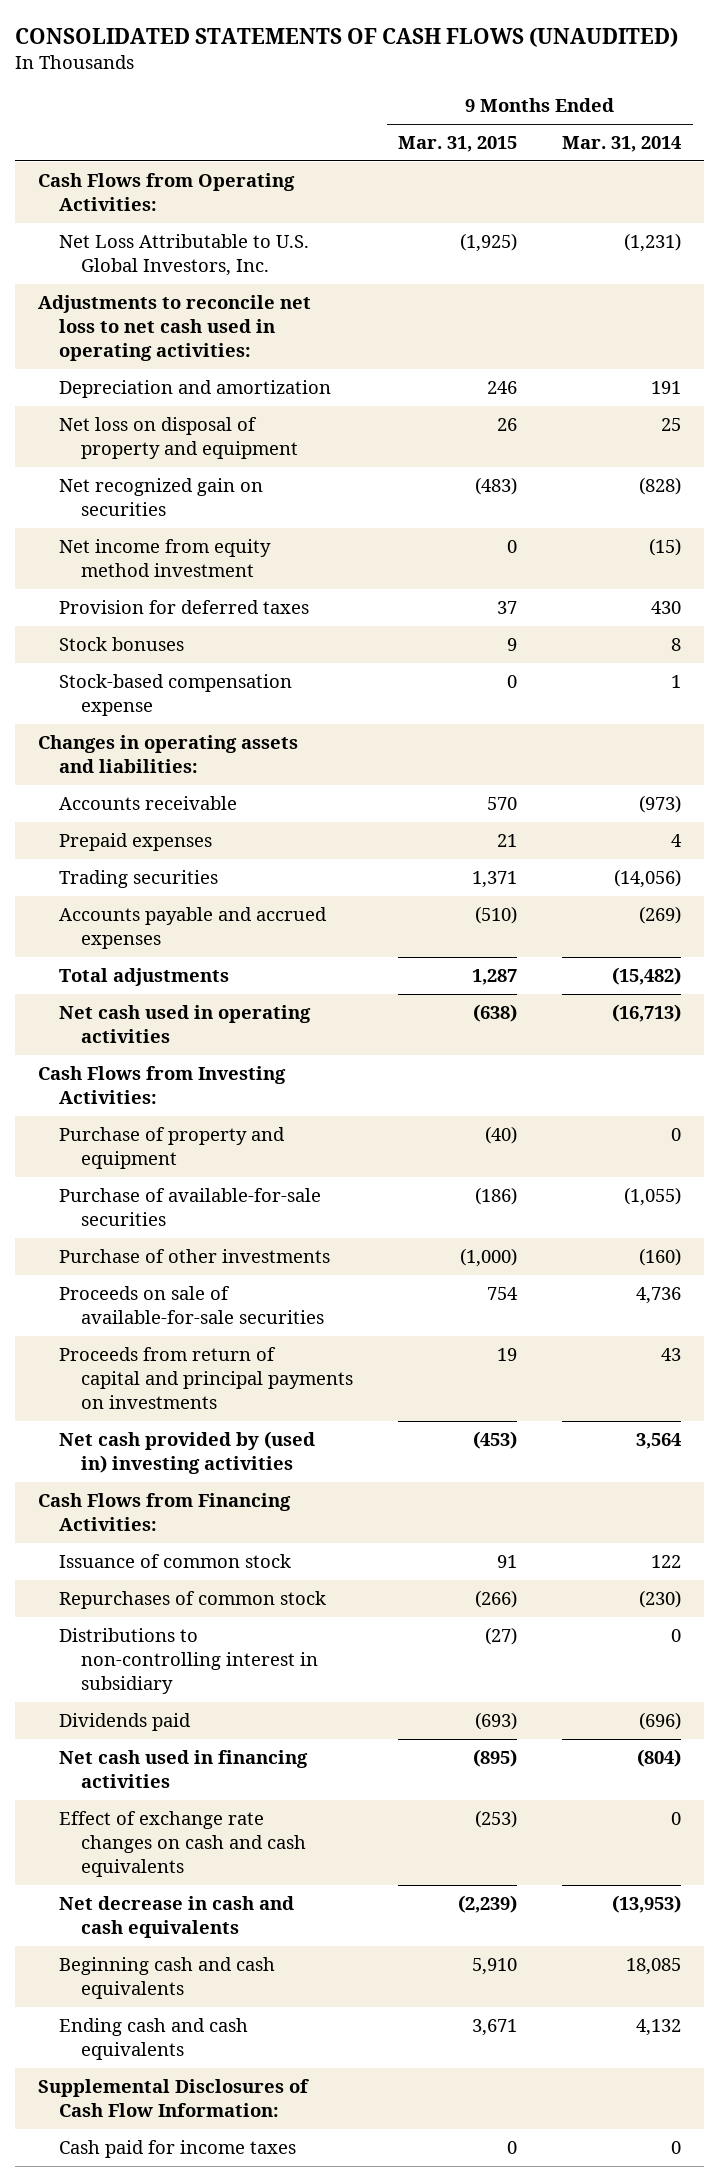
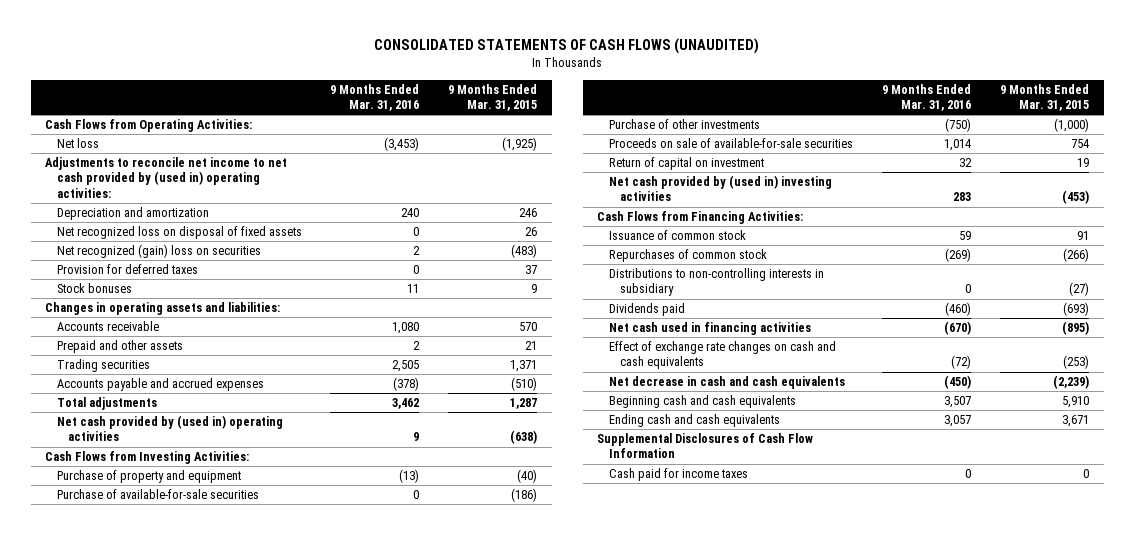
[562,136,682,153] Mar. 31, 2014 -> none
none -> [330,83,420,112] 9 Months Ended Mar. 31, 2016
[59,233,310,276] Net Loss Attributable to U.S. Global Investors, Inc. -> [56,137,99,148] Net loss
[37,294,311,361] Adjustments to reconcile net loss to net cash used in operating activities: -> [45,156,288,198] Adjustments to reconcile net income to net cash provided by (used in) operating activities:
[59,416,298,459] Net loss on disposal of property and equipment -> none
[59,538,272,577] Net income from equity method investment -> none
none -> [56,225,302,239] Net recognized loss on disposal of fixed assets
[59,477,264,516] Net recognized gain on securities -> [56,243,261,258] Net recognized (gain) loss on securities
[59,673,293,716] Stock-based compensation expense -> none
[59,832,213,851] Prepaid expenses -> [56,339,183,353] Prepaid and other assets
[59,1004,312,1043] Net cash used in operating activities -> [56,414,283,442] Net cash provided by (used in) operating activities
[59,1346,353,1409] Proceeds from return of capital and principal payments on investments -> [608,156,764,170] Return of capital on investment
[59,1627,318,1694] Distributions to non-controlling interest in subsidiary -> [608,267,824,297] Distributions to non-controlling interests in subsidiary
[37,2078,309,2117] Supplemental Disclosures of Cash Flow Information: -> [597,432,814,459] Supplemental Disclosures of Cash Flow Information

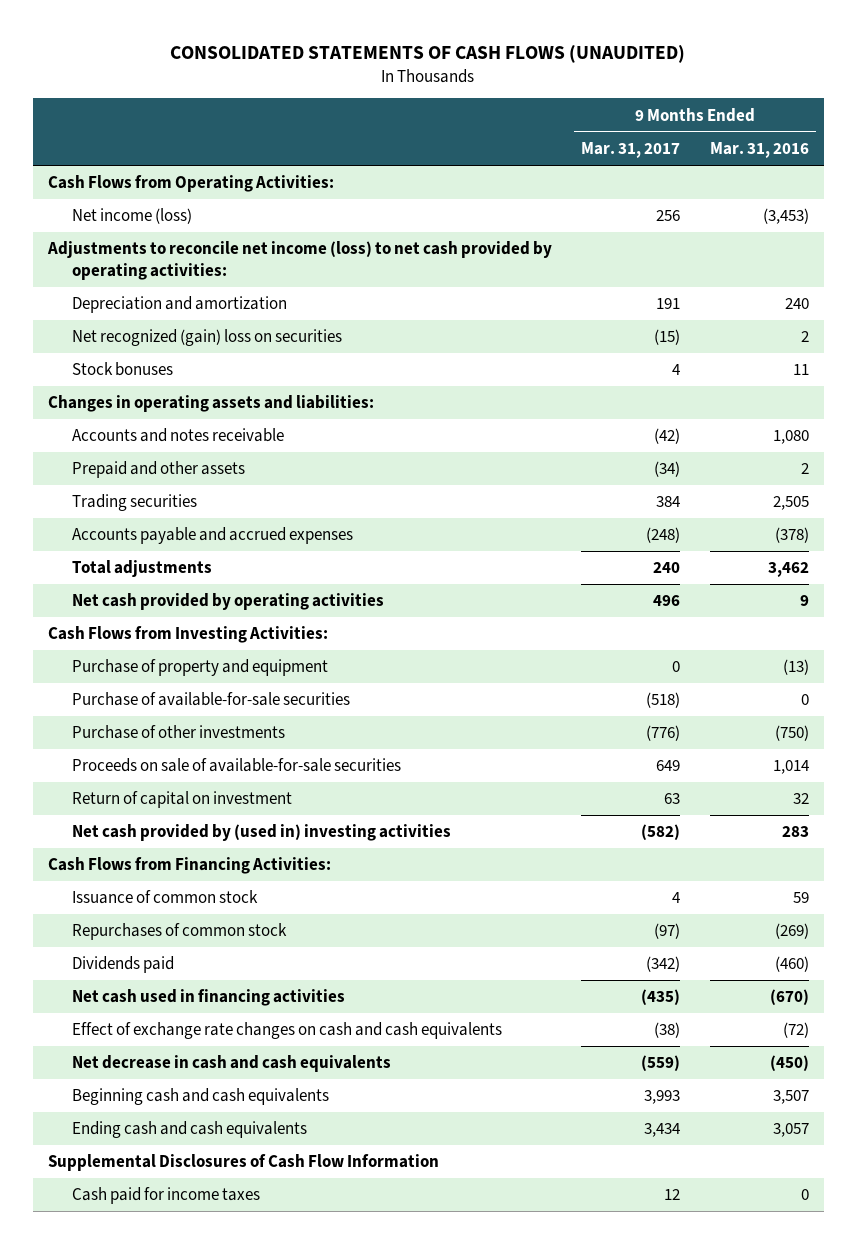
[448,83,538,112] 9 Months Ended Mar. 31, 2015 -> none
none -> [581,142,681,159] Mar. 31, 2017
[56,137,99,148] Net loss -> [72,208,193,225] Net income (loss)
[45,156,288,198] Adjustments to reconcile net income to net cash provided by (used in) operating activities: -> [46,241,552,280] Adjustments to reconcile net income (loss) to net cash provided by operating activities:
[56,225,302,239] Net recognized loss on disposal of fixed assets -> none
[56,263,198,274] Provision for deferred taxes -> none
[56,320,159,331] Accounts receivable -> [72,428,285,443] Accounts and notes receivable
[56,414,283,442] Net cash provided by (used in) operating activities -> [72,593,385,611] Net cash provided by operating activities
[608,267,824,297] Distributions to non-controlling interests in subsidiary -> none

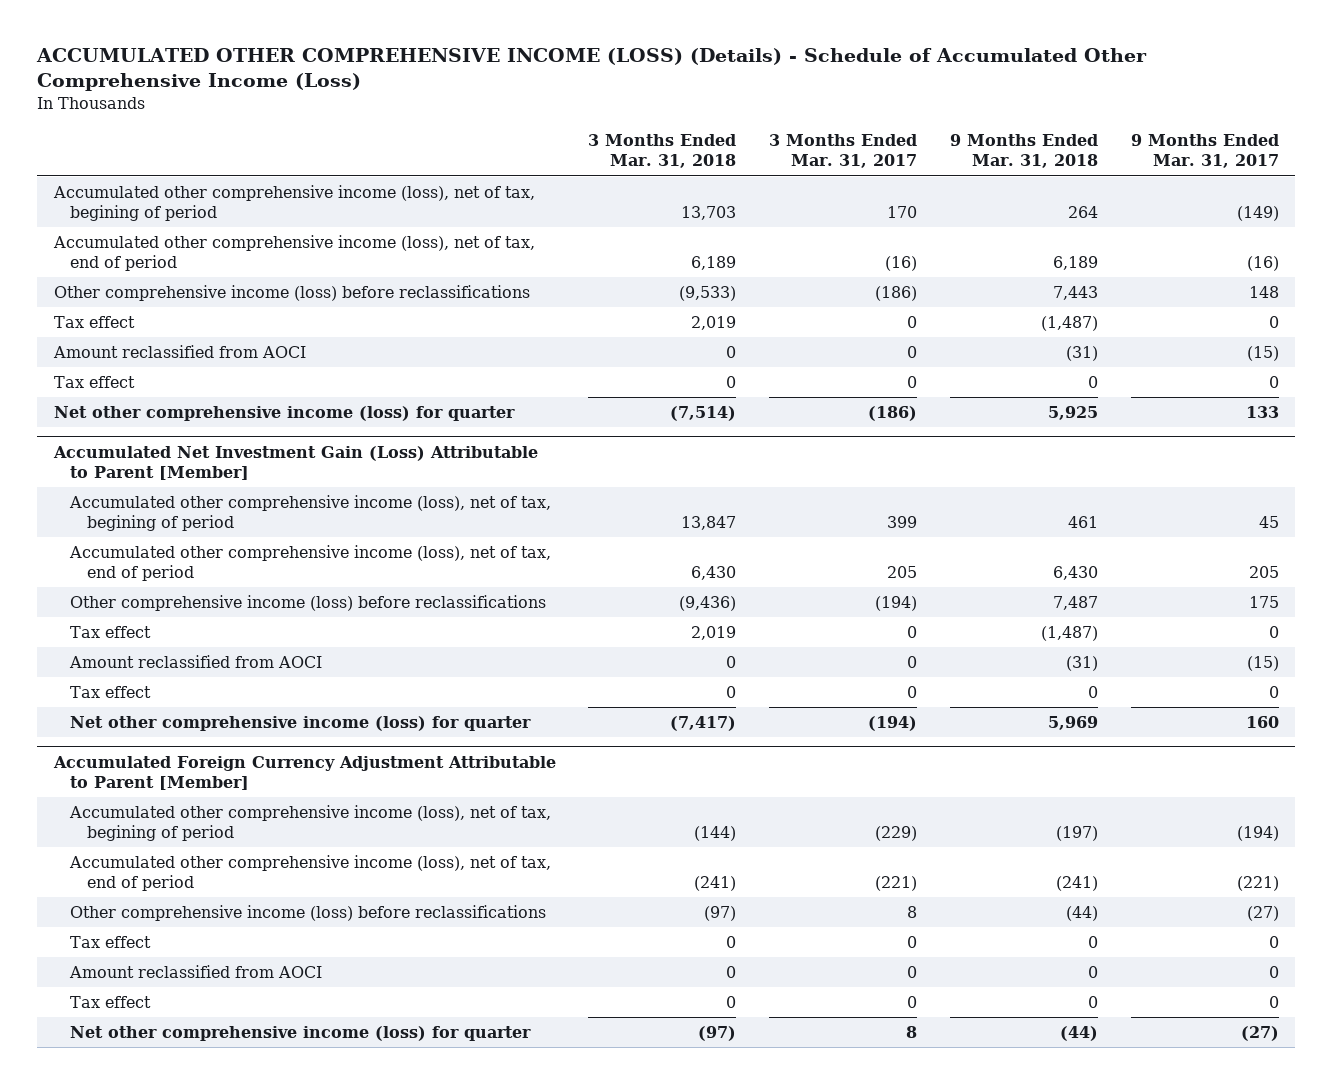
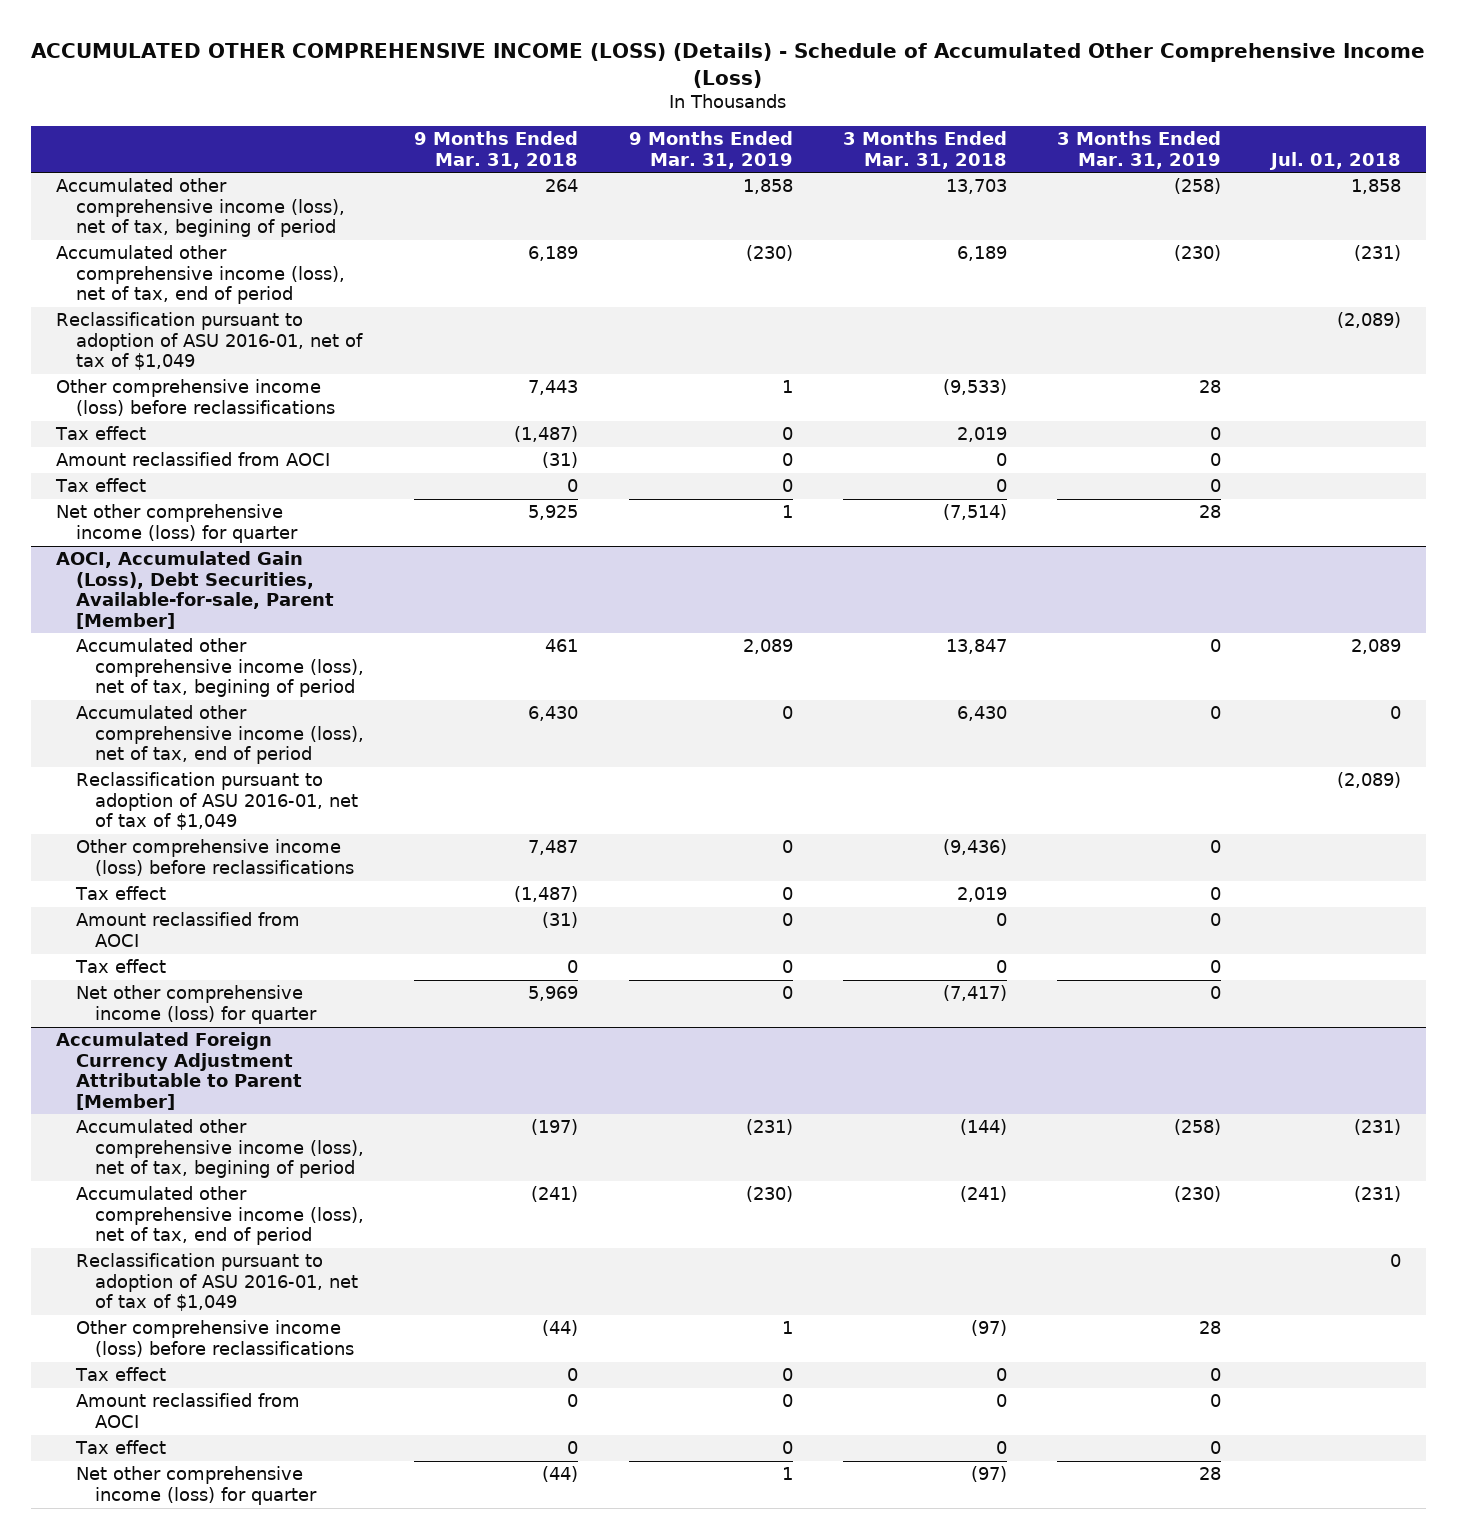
[769,134,918,169] 3 Months Ended Mar. 31, 2017 -> none
[1130,134,1279,169] 9 Months Ended Mar. 31, 2017 -> none
none -> [628,131,793,169] 9 Months Ended Mar. 31, 2019
none -> [1056,131,1221,169] 3 Months Ended Mar. 31, 2019
none -> [1269,151,1402,170] Jul. 01, 2018
none -> [55,312,363,371] Reclassification pursuant to adoption of ASU 2016-01, net of tax of $1,049
[52,445,538,480] Accumulated Net Investment Gain (Loss) Attributable to Parent [Member] -> [55,551,334,629] AOCI, Accumulated Gain (Loss), Debt Securities, Available-for-sale, Parent [Member]
none -> [75,772,359,831] Reclassification pursuant to adoption of ASU 2016-01, net of tax of $1,049
none -> [75,1253,359,1312] Reclassification pursuant to adoption of ASU 2016-01, net of tax of $1,049

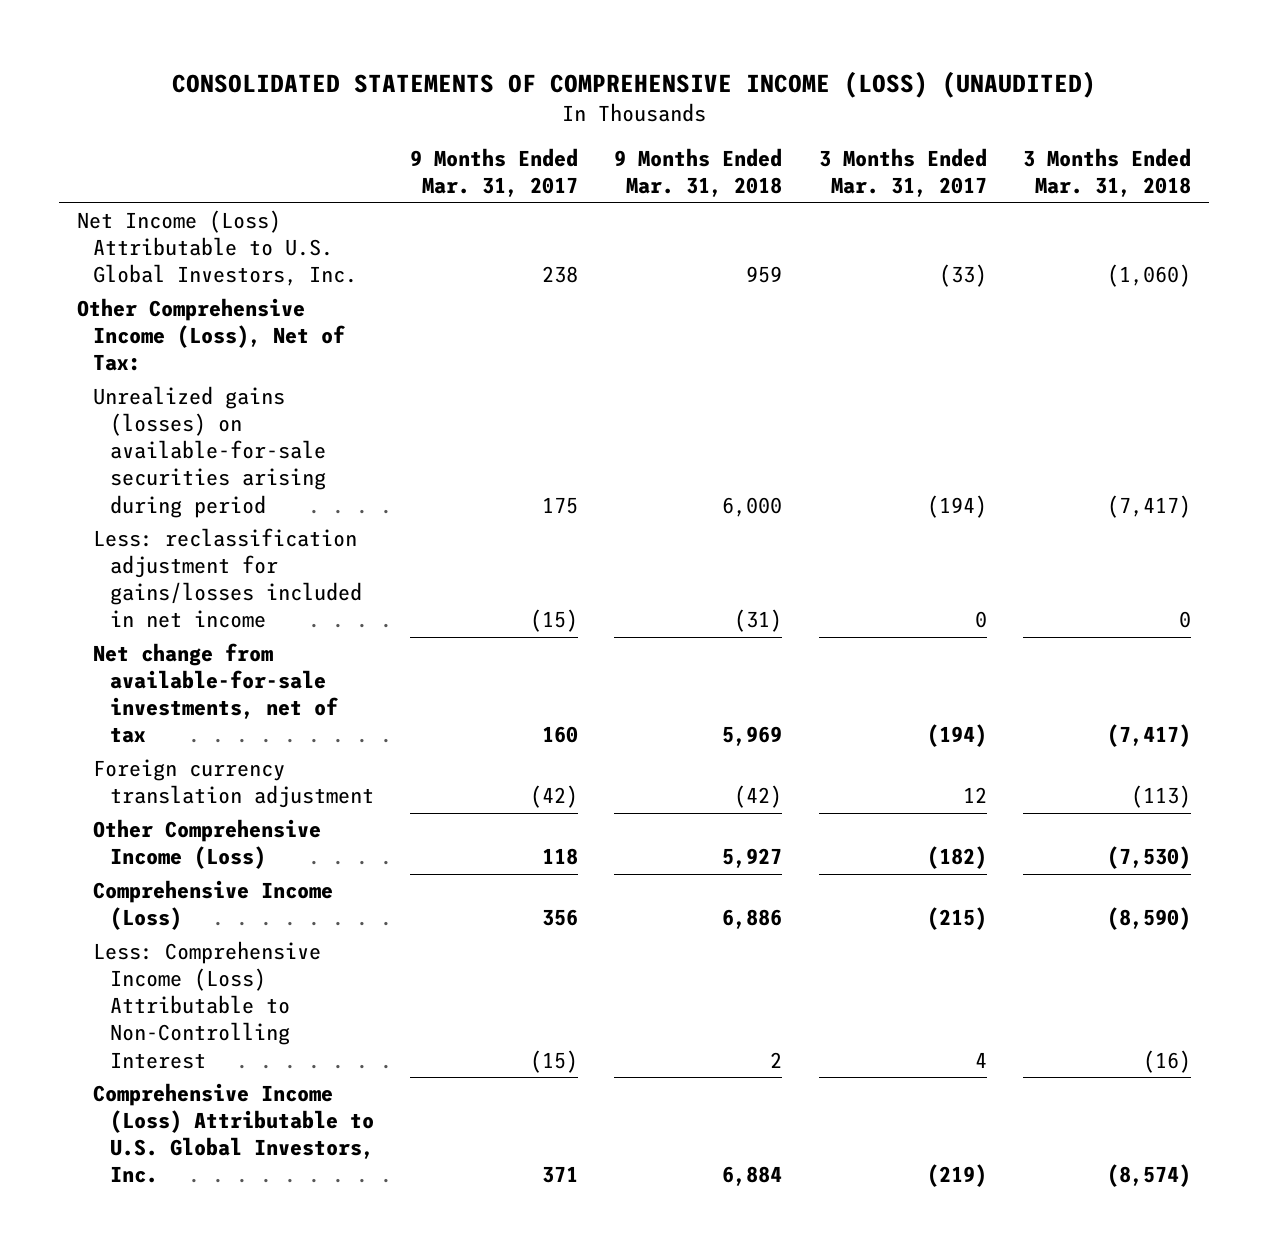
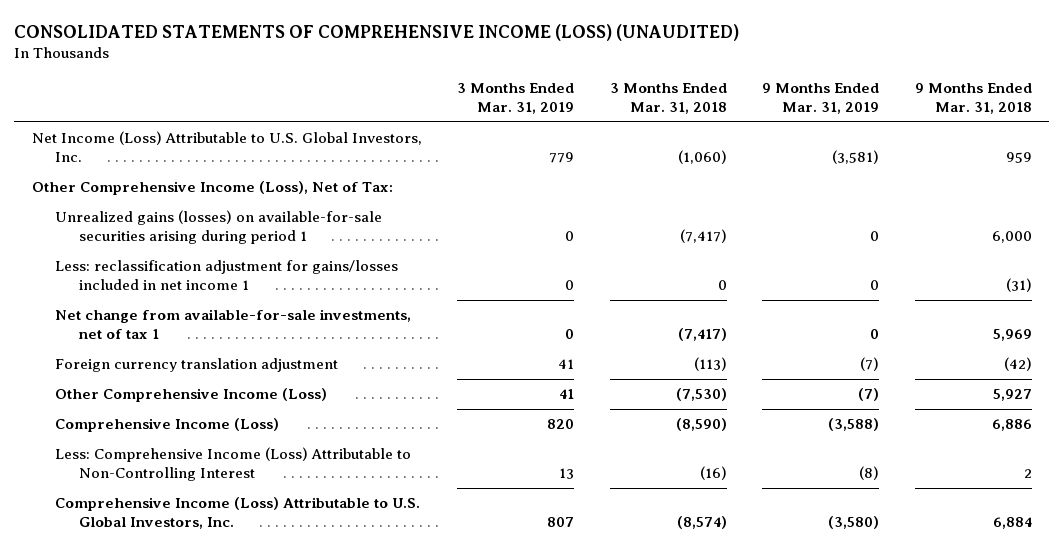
[410,148,579,198] 9 Months Ended Mar. 31, 2017 -> none
[818,148,987,198] 3 Months Ended Mar. 31, 2017 -> none
none -> [457,83,575,114] 3 Months Ended Mar. 31, 2019
none -> [762,83,880,114] 9 Months Ended Mar. 31, 2019
[93,386,326,518] Unrealized gains (losses) on available-for-sale securities arising during period -> [55,210,383,244] Unrealized gains (losses) on available-for-sale securities arising during period 1
[93,528,362,629] Less: reclassification adjustment for gains/losses included in net income -> [55,260,399,290] Less: reclassification adjustment for gains/losses included in net income 1
[93,643,338,744] Net change from available-for-sale investments, net of tax -> [55,309,412,339] Net change from available-for-sale investments, net of tax 1

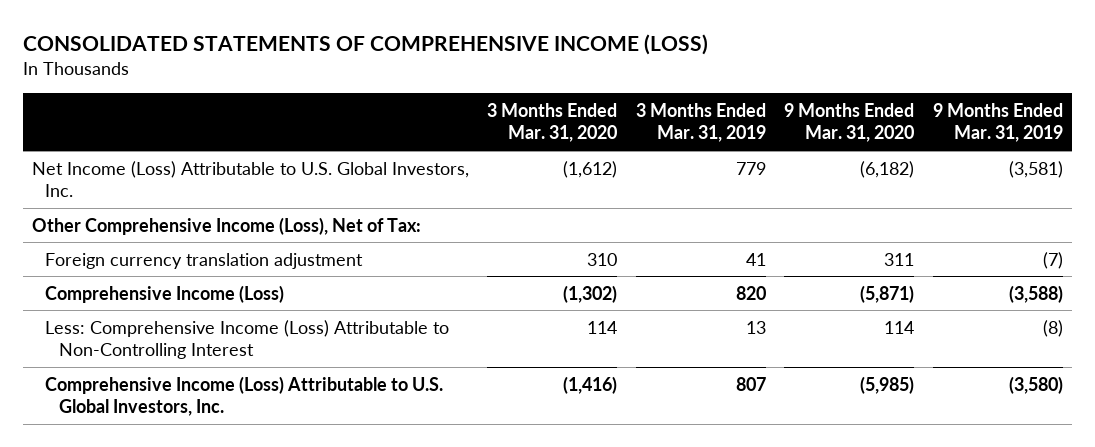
[13,23,739,41] CONSOLIDATED STATEMENTS OF COMPREHENSIVE INCOME (LOSS) (UNAUDITED) -> [22,33,708,55] CONSOLIDATED STATEMENTS OF COMPREHENSIVE INCOME (LOSS)
[609,83,727,114] 3 Months Ended Mar. 31, 2018 -> none
[914,83,1032,114] 9 Months Ended Mar. 31, 2018 -> none
none -> [487,102,618,143] 3 Months Ended Mar. 31, 2020
none -> [784,102,915,143] 9 Months Ended Mar. 31, 2020
[55,210,383,244] Unrealized gains (losses) on available-for-sale securities arising during period 1 -> none
[55,260,399,290] Less: reclassification adjustment for gains/losses included in net income 1 -> none
[55,309,412,339] Net change from available-for-sale investments, net of tax 1 -> none
[55,388,328,403] Other Comprehensive Income (Loss) -> none

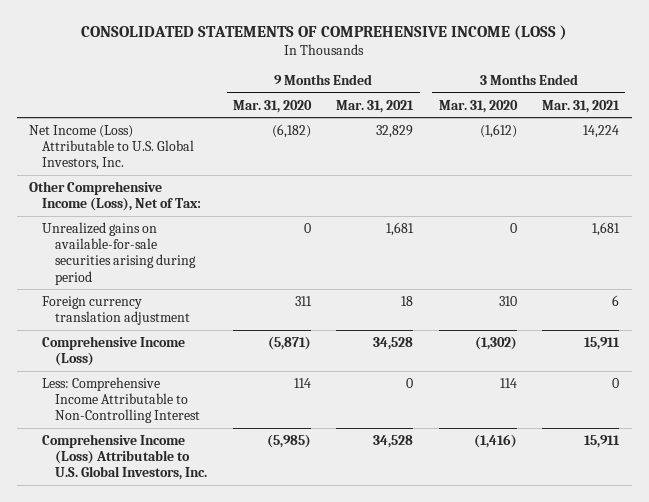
[22,33,708,55] CONSOLIDATED STATEMENTS OF COMPREHENSIVE INCOME (LOSS) -> [81,25,568,41] CONSOLIDATED STATEMENTS OF COMPREHENSIVE INCOME (LOSS )
[635,102,766,143] 3 Months Ended Mar. 31, 2019 -> none
[932,102,1063,143] 9 Months Ended Mar. 31, 2019 -> none
none -> [336,99,415,113] Mar. 31, 2021
none -> [542,99,621,113] Mar. 31, 2021
none -> [42,221,197,285] Unrealized gains on available-for-sale securities arising during period
[45,319,450,360] Less: Comprehensive Income (Loss) Attributable to Non-Controlling Interest -> [42,376,201,424] Less: Comprehensive Income Attributable to Non-Controlling Interest

